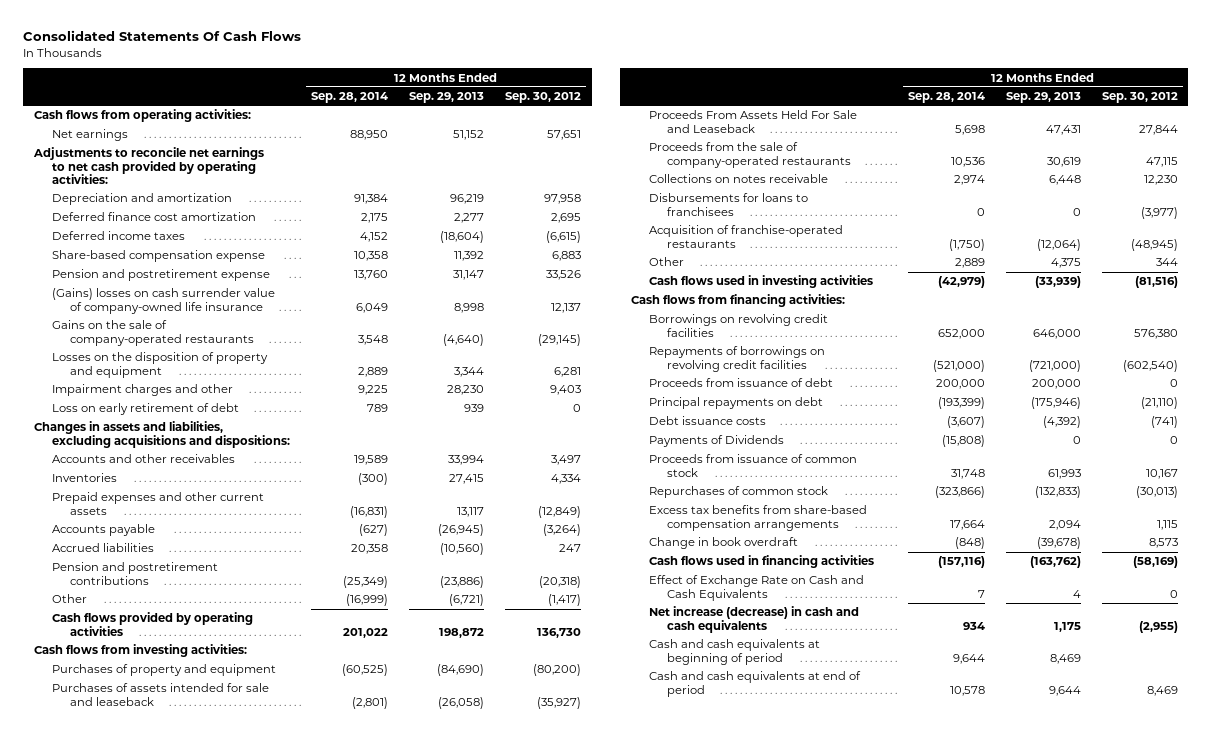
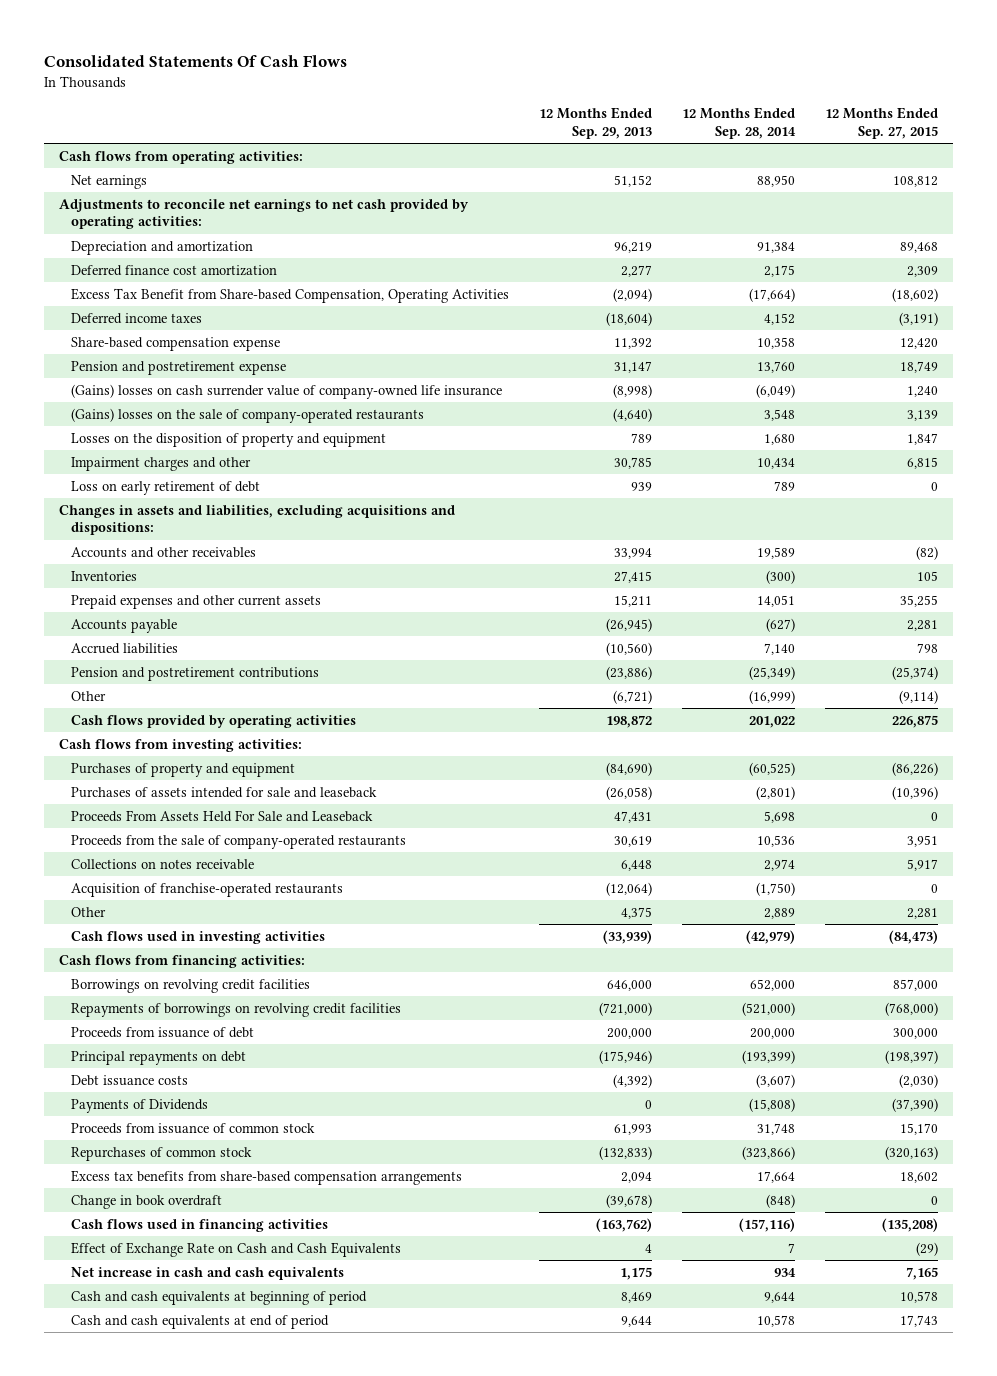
[505,92,582,104] Sep. 30, 2012 -> none
none -> [824,107,938,140] 12 Months Ended Sep. 27, 2015
none -> [70,287,509,303] Excess Tax Benefit from Share-based Compensation, Operating Activities
[356,302,389,313] 6,049 -> [755,383,795,398] (6,049)
[454,302,485,313] 8,998 -> [612,383,652,398] (8,998)
[52,320,255,346] Gains on the sale of company-operated restaurants -> [70,407,424,423] (Gains) losses on the sale of company-operated restaurants
[358,366,389,377] 2,889 -> [763,433,795,445] 1,680
[454,366,485,377] 3,344 -> [630,432,652,443] 789
[358,385,389,396] 9,225 -> [756,457,795,469] 10,434
[447,385,485,396] 28,230 -> [613,456,652,469] 30,785
[350,505,389,518] (16,831) -> [756,594,795,607] 14,051
[457,506,485,517] 13,117 -> [613,594,652,607] 15,211
[351,544,389,555] 20,358 -> [763,642,795,655] 7,140
[648,193,808,216] Disbursements for loans to franchisees -> none
[648,606,859,633] Net increase (decrease) in cash and cash equivalents -> [70,1266,344,1280] Net increase in cash and cash equivalents

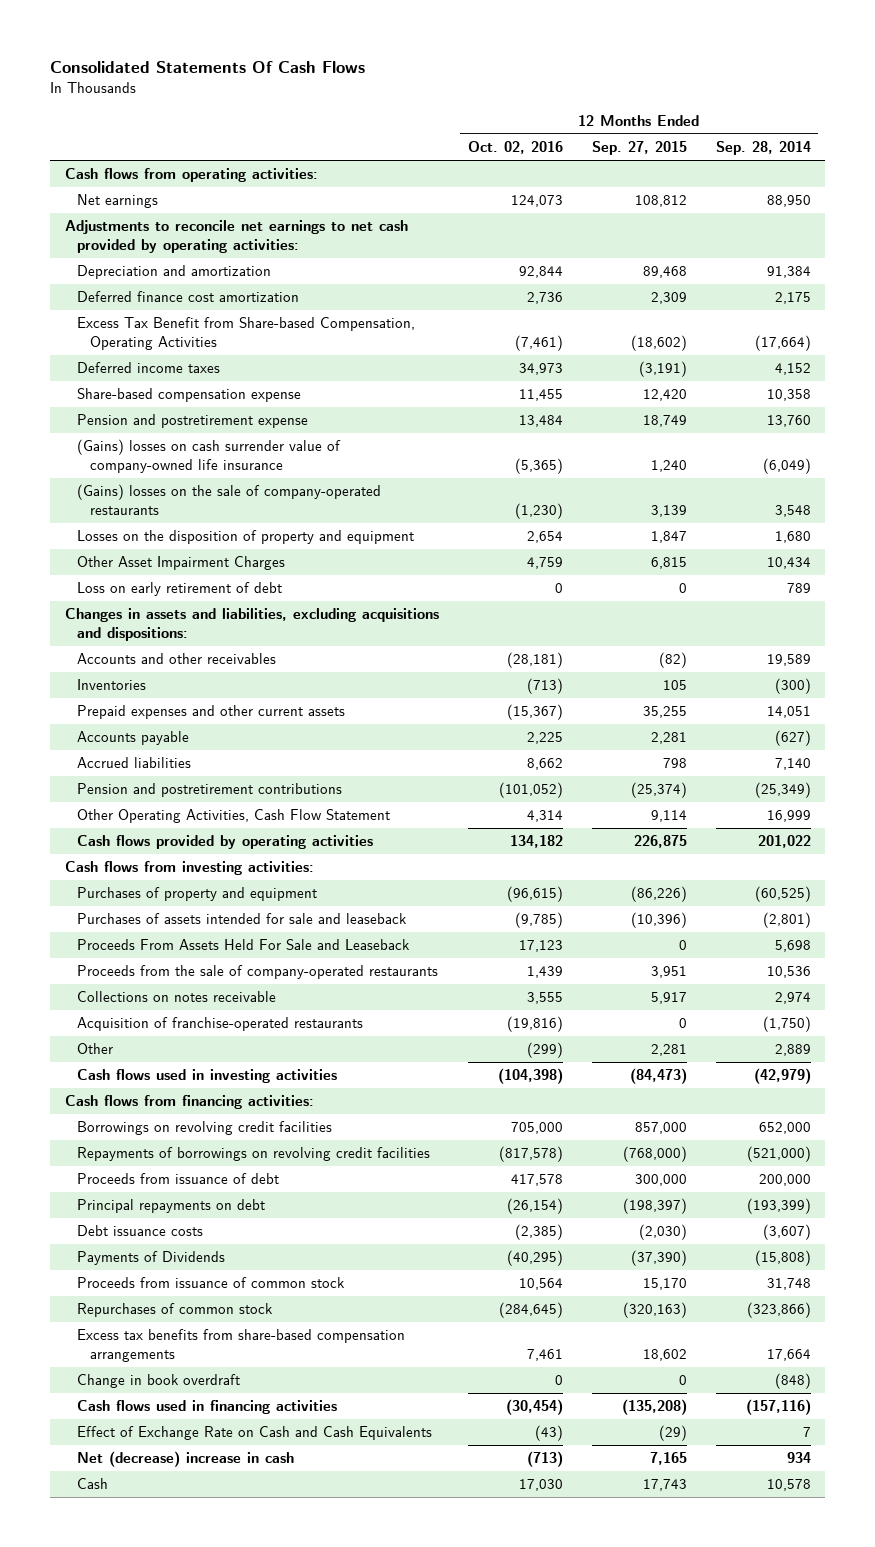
[538,107,652,140] 12 Months Ended Sep. 29, 2013 -> none
none -> [467,141,563,155] Oct. 02, 2016
[70,456,251,471] Impairment charges and other -> [77,556,286,571] Other Asset Impairment Charges
[70,690,106,701] Other -> none
none -> [77,809,391,824] Other Operating Activities, Cash Flow Statement
[70,1290,367,1305] Cash and cash equivalents at beginning of period -> none
[70,1266,344,1280] Net increase in cash and cash equivalents -> [77,1451,295,1468] Net (decrease) increase in cash
[70,1314,329,1329] Cash and cash equivalents at end of period -> [77,1478,109,1490] Cash

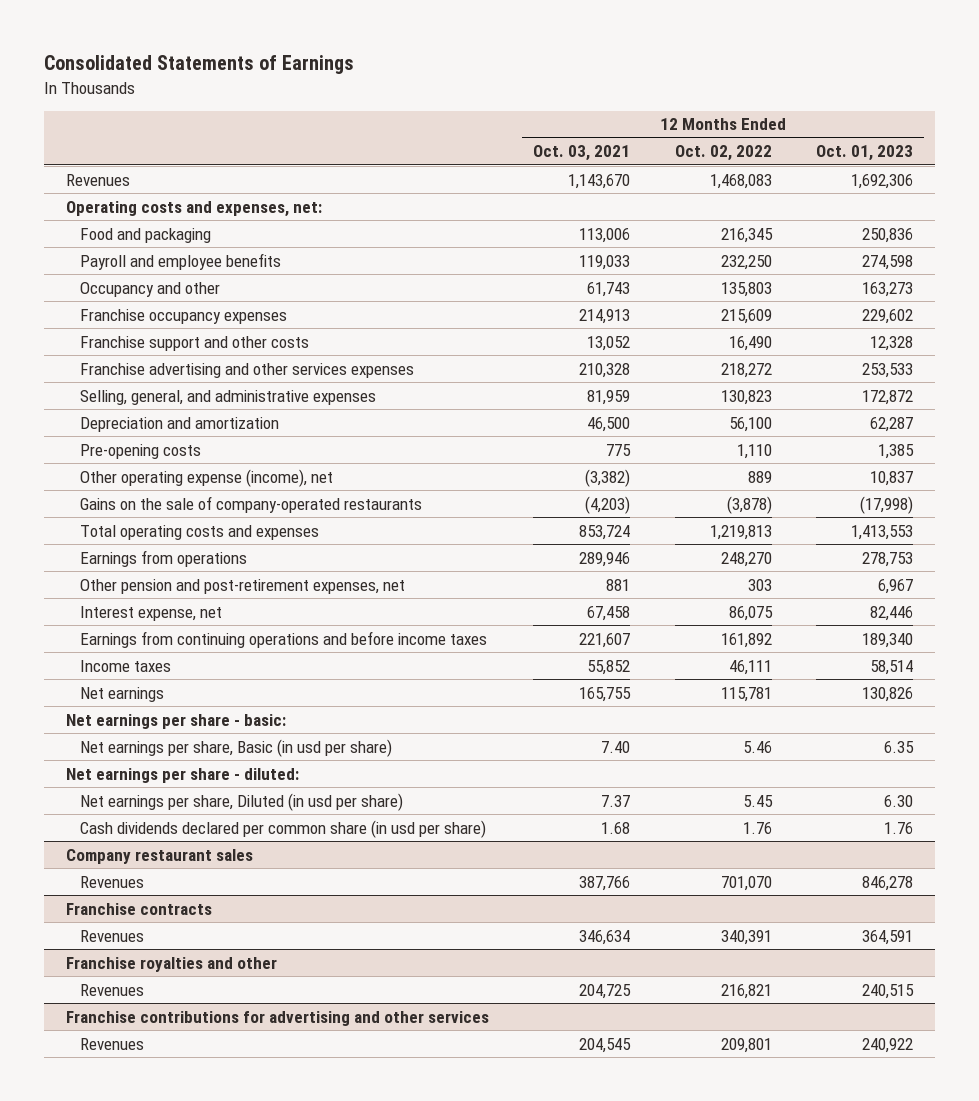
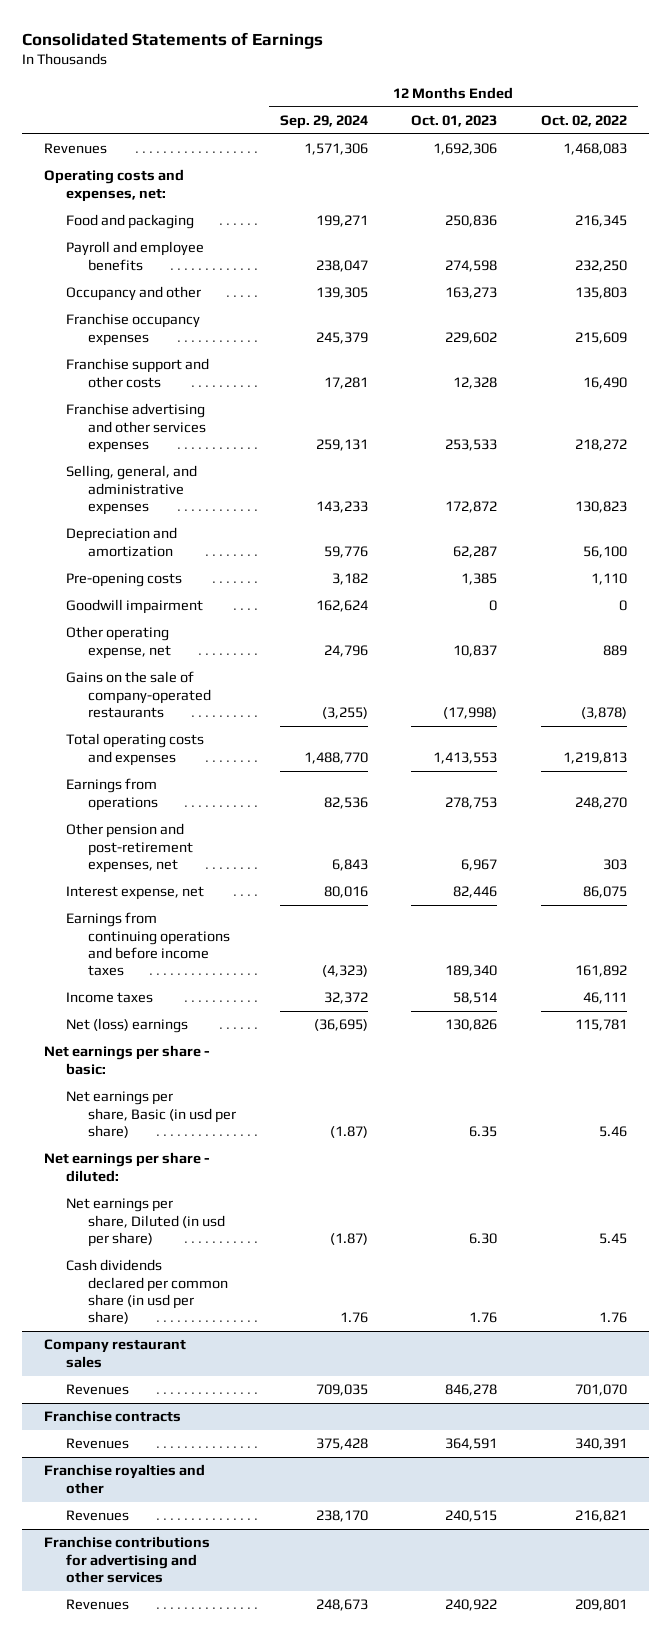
[533,145,631,162] Oct. 03, 2021 -> none
none -> [279,114,368,129] Sep. 29, 2024
none -> [65,599,203,615] Goodwill impairment
[79,468,333,487] Other operating expense (income), net -> [65,626,172,659] Other operating expense, net
[79,686,164,702] Net earnings -> [65,1018,188,1034] Net (loss) earnings

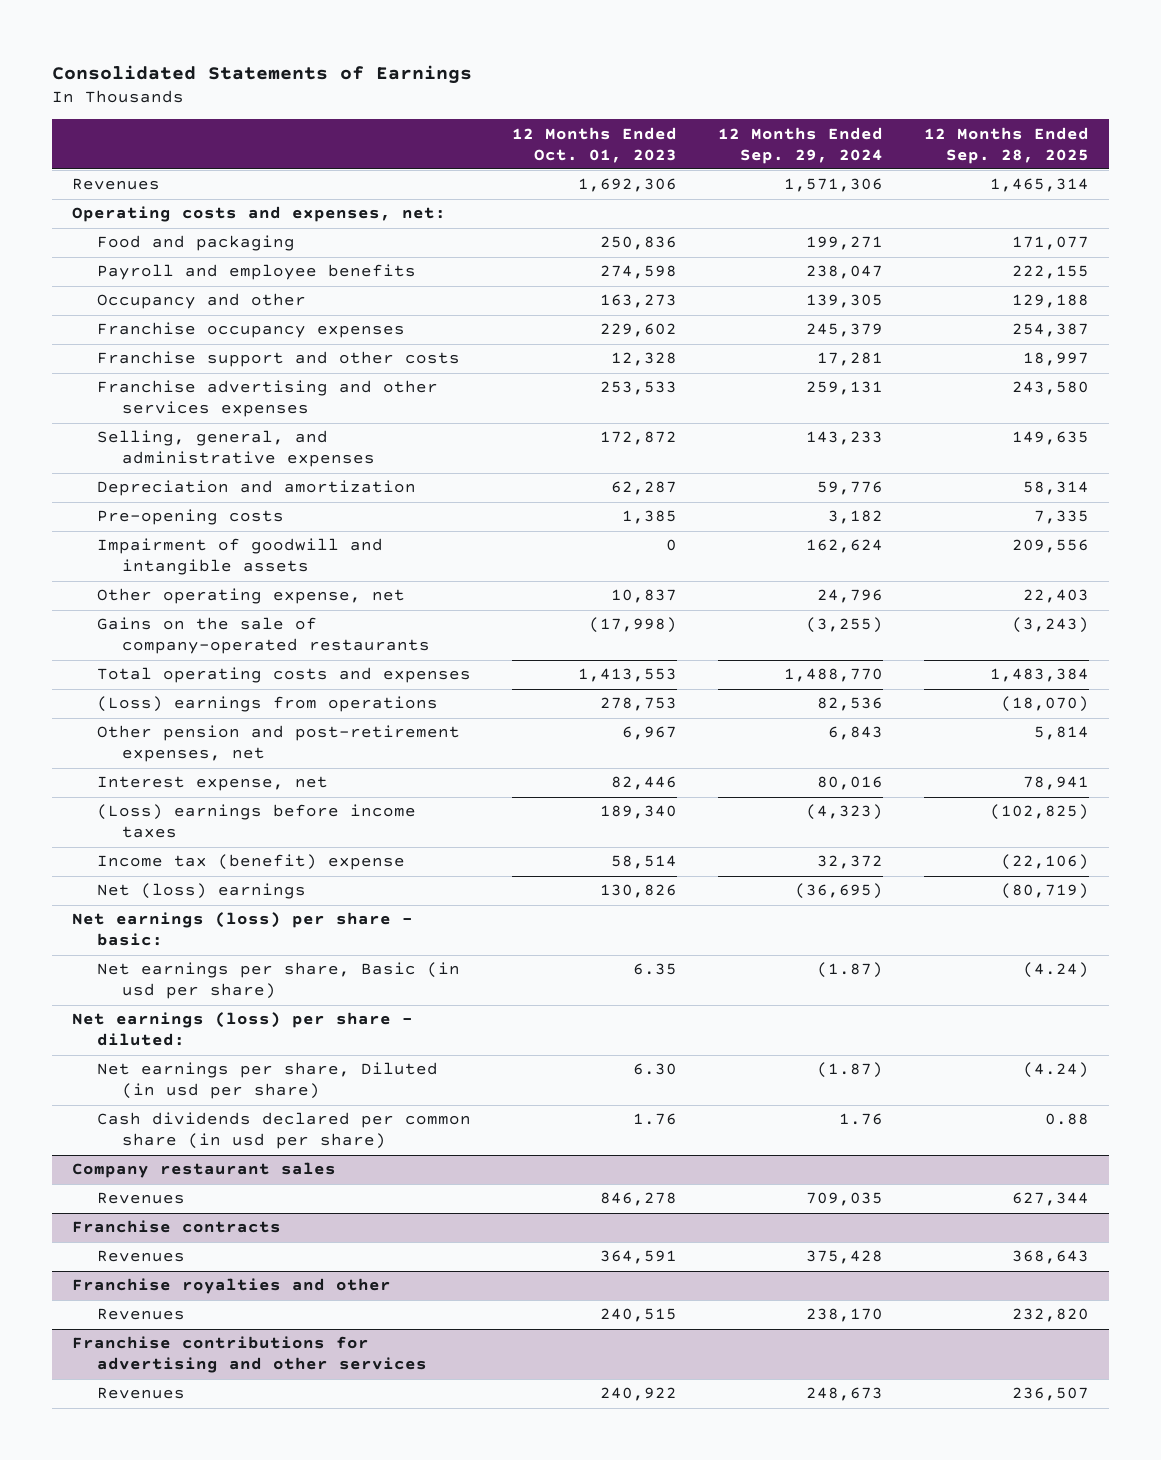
[540,114,627,127] Oct. 02, 2022 -> none
none -> [923,126,1089,164] 12 Months Ended Sep. 28, 2025
[65,599,203,615] Goodwill impairment -> [97,538,384,576] Impairment of goodwill and intangible assets
[65,778,159,811] Earnings from operations -> [97,696,439,713] (Loss) earnings from operations
[65,912,231,977] Earnings from continuing operations and before income taxes -> [97,804,417,839] (Loss) earnings before income taxes
[65,992,153,1004] Income taxes -> [97,854,406,871] Income tax (benefit) expense
[43,1045,210,1075] Net earnings per share - basic: -> [72,912,414,947] Net earnings (loss) per share - basic:
[43,1152,210,1182] Net earnings per share - diluted: -> [72,1012,414,1047] Net earnings (loss) per share - diluted:

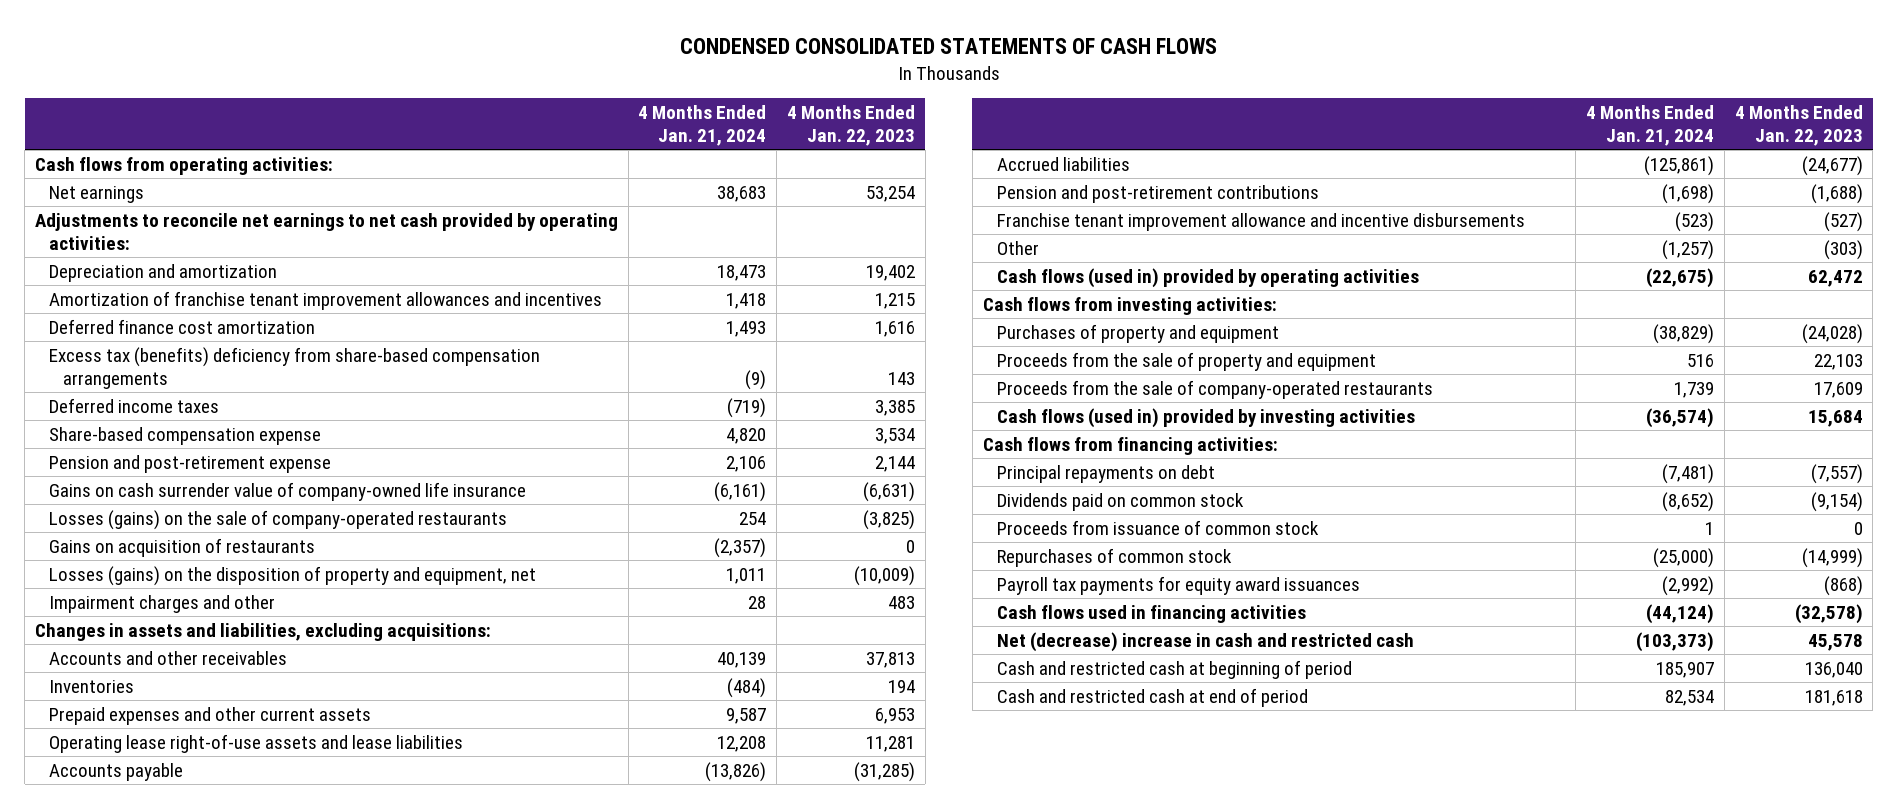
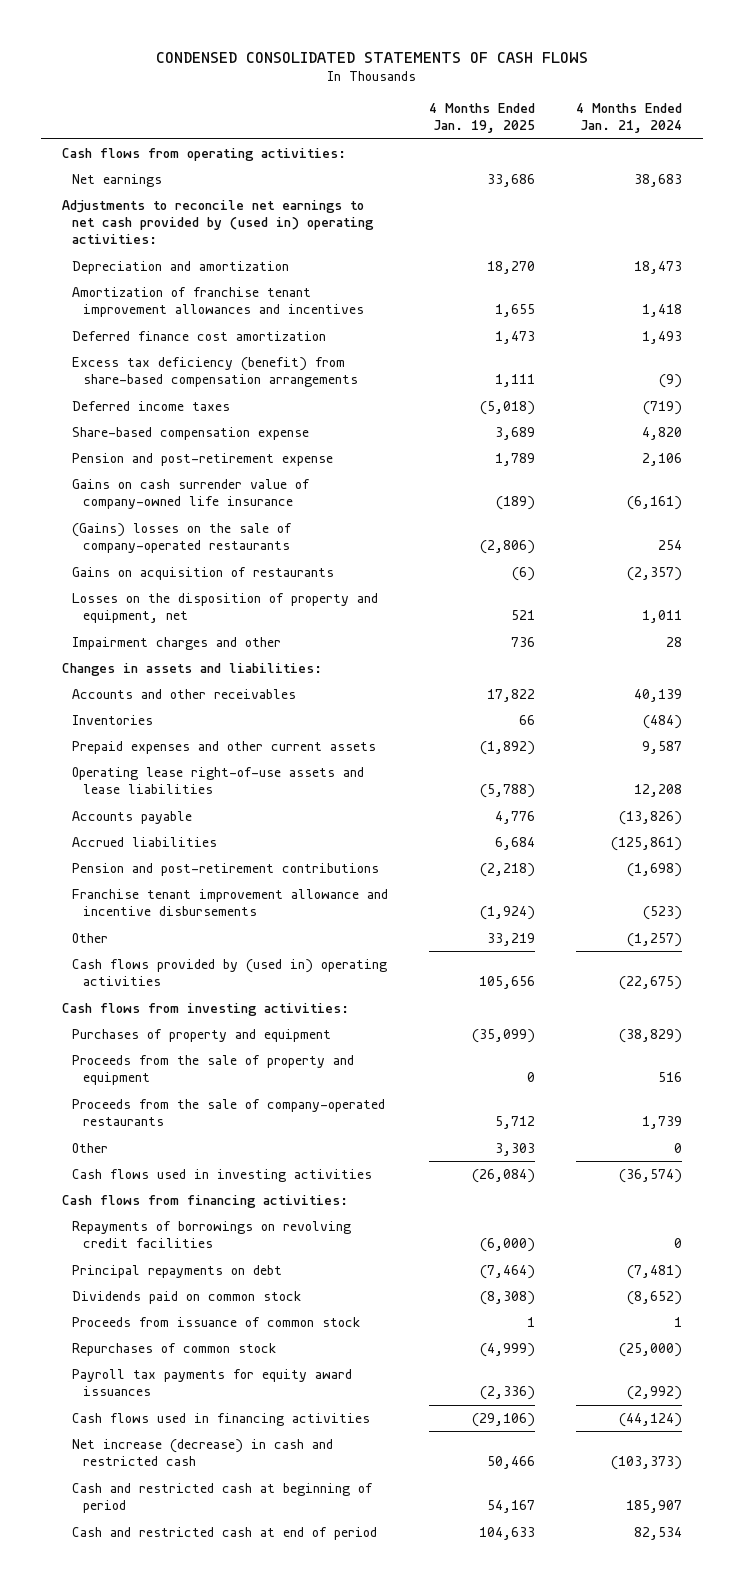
[786,105,915,147] 4 Months Ended Jan. 22, 2023 -> none
none -> [429,103,536,134] 4 Months Ended Jan. 19, 2025
[34,212,618,250] Adjustments to reconcile net earnings to net cash provided by operating activities: -> [61,199,375,245] Adjustments to reconcile net earnings to net cash provided by (used in) operating activities:
[48,346,540,389] Excess tax (benefits) deficiency from share-based compensation arrangements -> [72,356,358,388] Excess tax deficiency (benefit) from share-based compensation arrangements
[48,509,507,530] Losses (gains) on the sale of company-operated restaurants -> [72,522,293,554] (Gains) losses on the sale of company-operated restaurants
[48,565,536,586] Losses (gains) on the disposition of property and equipment, net -> [72,592,379,624] Losses on the disposition of property and equipment, net
[34,622,491,641] Changes in assets and liabilities, excluding acquisitions: -> [61,662,322,676] Changes in assets and liabilities:
[996,267,1419,288] Cash flows (used in) provided by operating activities -> [72,958,388,987] Cash flows provided by (used in) operating activities
none -> [72,1142,109,1153] Other
[996,407,1415,428] Cash flows (used in) provided by investing activities -> [72,1168,373,1182] Cash flows used in investing activities
none -> [72,1220,352,1249] Repayments of borrowings on revolving credit facilities
[996,631,1414,652] Net (decrease) increase in cash and restricted cash -> [72,1438,334,1467] Net increase (decrease) in cash and restricted cash

